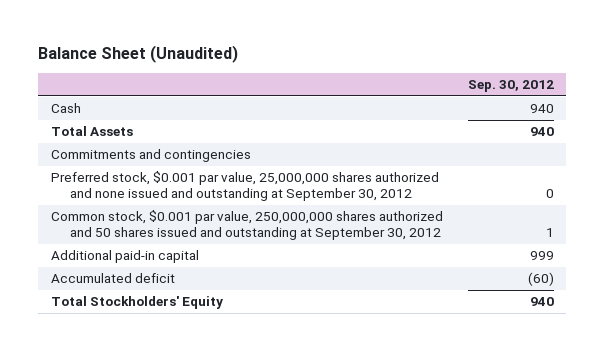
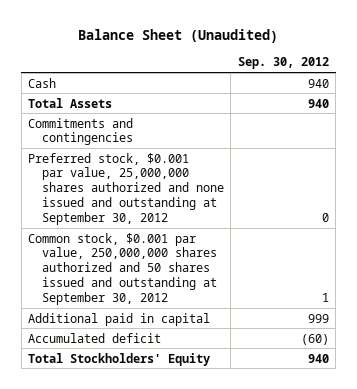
[50,250,199,264] Additional paid-in capital -> [28,312,211,326] Additional paid in capital

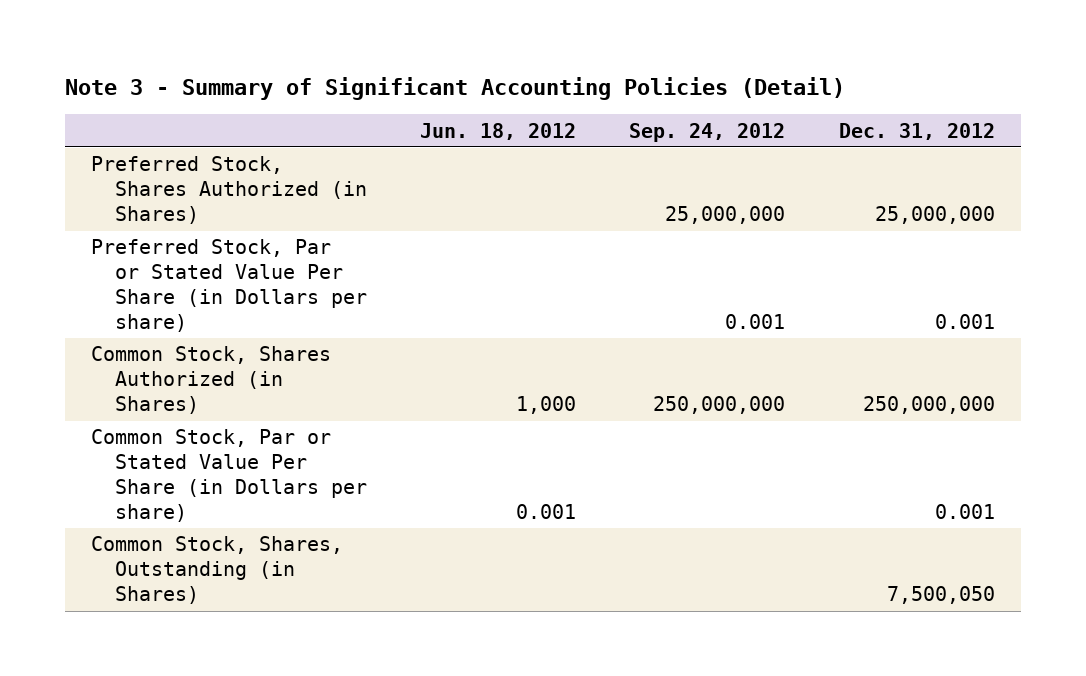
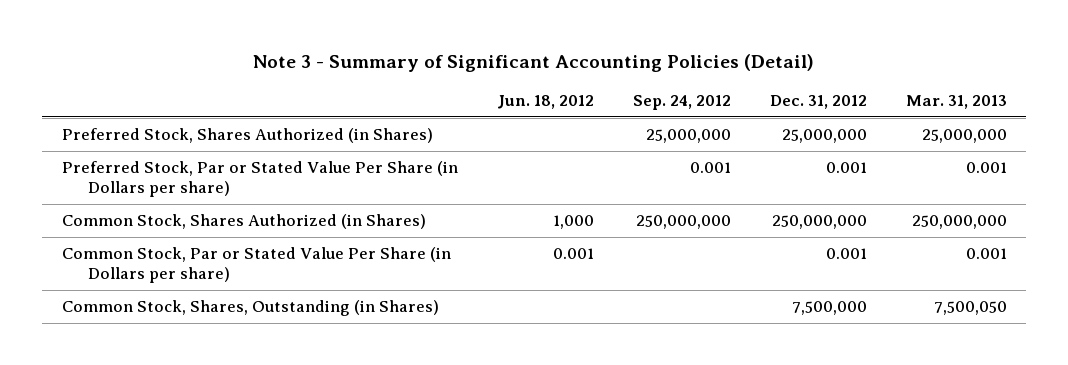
none -> [905,95,1007,110] Mar. 31, 2013
[886,586,995,605] 7,500,050 -> [791,301,867,316] 7,500,000

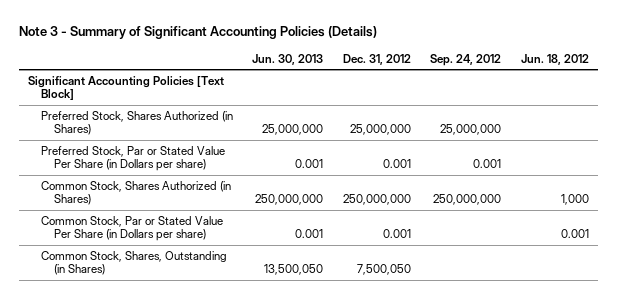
[253,53,815,72] Note 3 - Summary of Significant Accounting Policies (Detail) -> [18,26,377,40] Note 3 - Summary of Significant Accounting Policies (Details)
[905,95,1007,110] Mar. 31, 2013 -> none
none -> [252,53,324,65] Jun. 30, 2013
none -> [28,75,225,101] Significant Accounting Policies [Text Block]
[791,301,867,316] 7,500,000 -> [356,264,411,276] 7,500,050

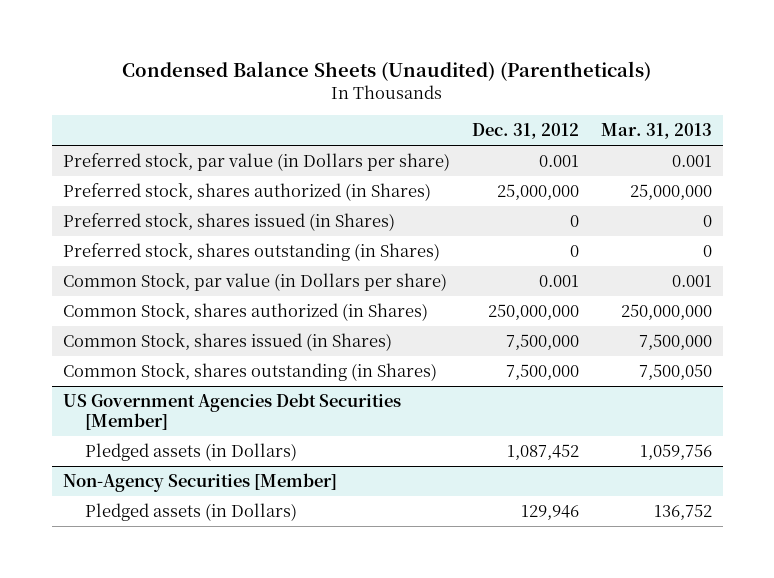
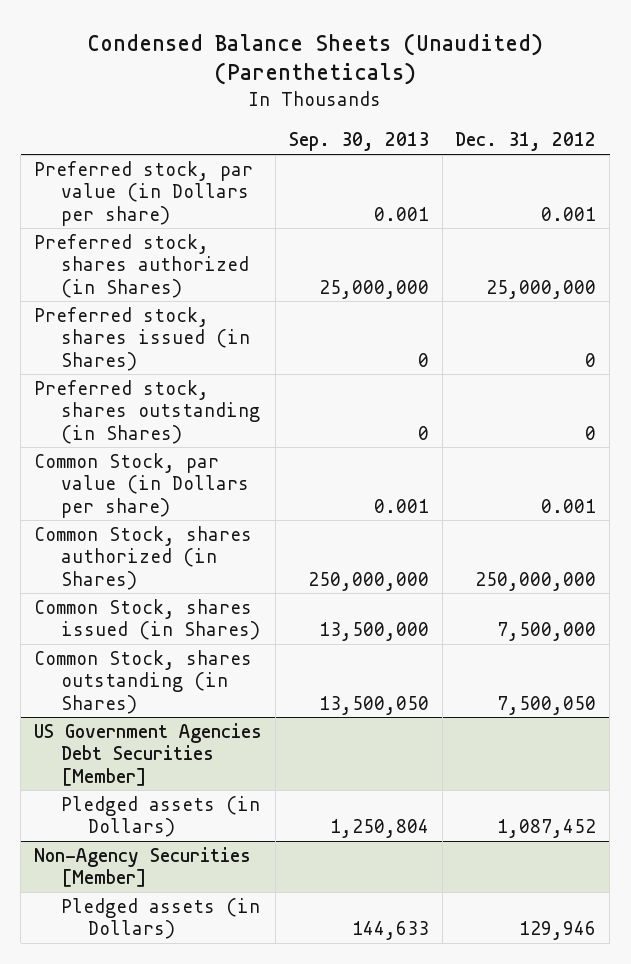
[600,123,712,140] Mar. 31, 2013 -> none
none -> [288,132,429,152] Sep. 30, 2013
[505,363,579,380] 7,500,000 -> [497,695,597,715] 7,500,050

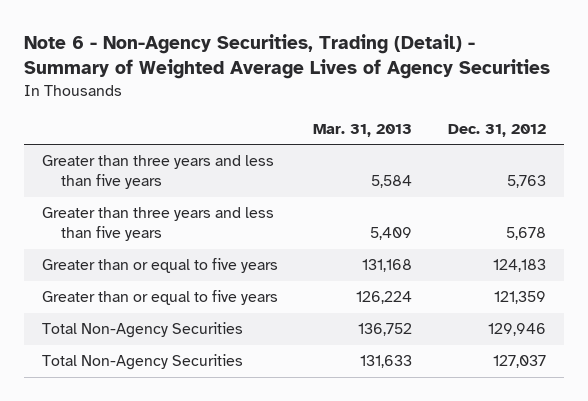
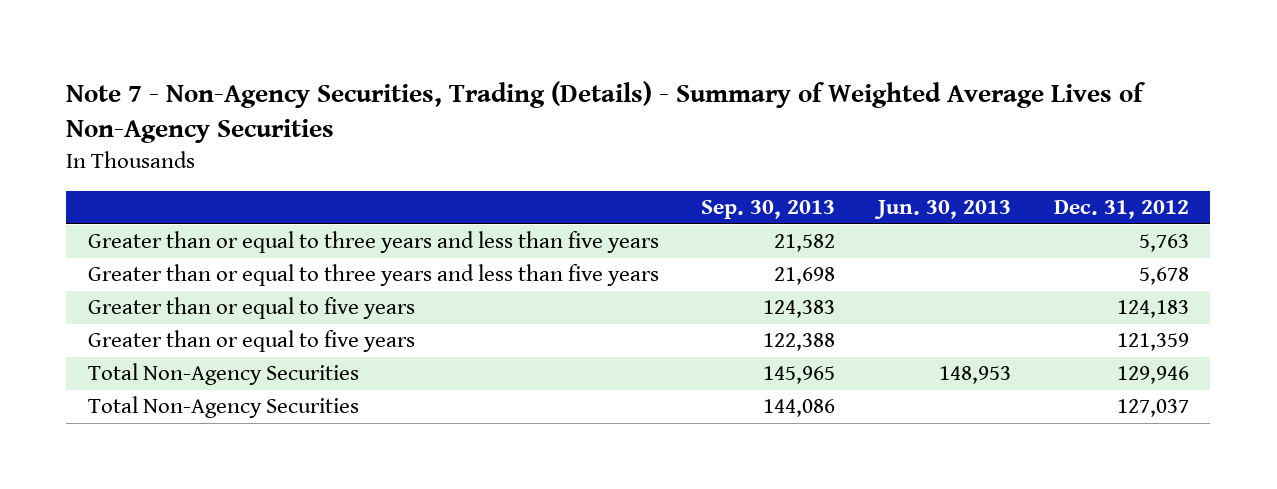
[23,34,550,80] Note 6 - Non-Agency Securities, Trading (Detail) - Summary of Weighted Average Lives of Agency Securities -> [66,80,1147,144] Note 7 - Non-Agency Securities, Trading (Details) - Summary of Weighted Average Lives of Non-Agency Securities
[313,123,413,137] Mar. 31, 2013 -> none
none -> [701,200,836,220] Sep. 30, 2013
none -> [874,200,1012,220] Jun. 30, 2013
[41,155,274,190] Greater than three years and less than five years -> [87,231,659,254] Greater than or equal to three years and less than five years
[41,207,274,242] Greater than three years and less than five years -> [87,264,659,287] Greater than or equal to three years and less than five years

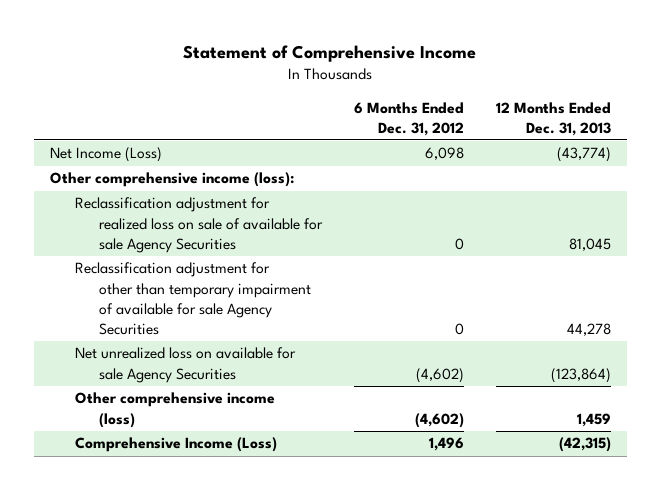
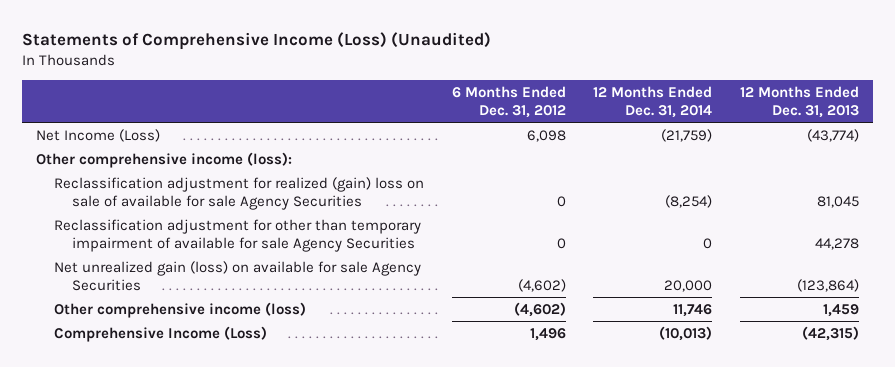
[183,45,477,63] Statement of Comprehensive Income -> [22,32,492,51] Statements of Comprehensive Income (Loss) (Unaudited)
none -> [593,85,713,118] 12 Months Ended Dec. 31, 2014
[74,197,324,253] Reclassification adjustment for realized loss on sale of available for sale Agency Securities -> [54,176,425,211] Reclassification adjustment for realized (gain) loss on sale of available for sale Agency Securities
[74,347,296,383] Net unrealized loss on available for sale Agency Securities -> [54,260,422,292] Net unrealized gain (loss) on available for sale Agency Securities

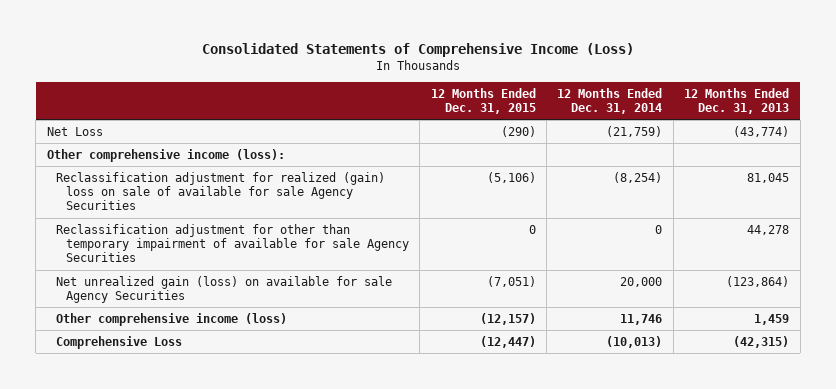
[22,32,492,51] Statements of Comprehensive Income (Loss) (Unaudited) -> [202,43,635,58] Consolidated Statements of Comprehensive Income (Loss)
[451,85,566,118] 6 Months Ended Dec. 31, 2012 -> none
none -> [430,87,536,115] 12 Months Ended Dec. 31, 2015
[36,128,161,142] Net Income (Loss) -> [46,126,103,136] Net Loss
[54,325,268,342] Comprehensive Income (Loss) -> [56,335,183,349] Comprehensive Loss

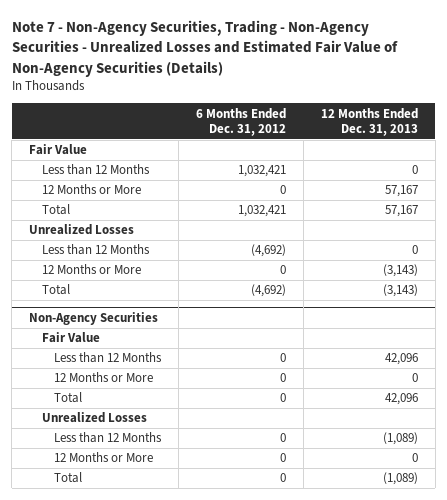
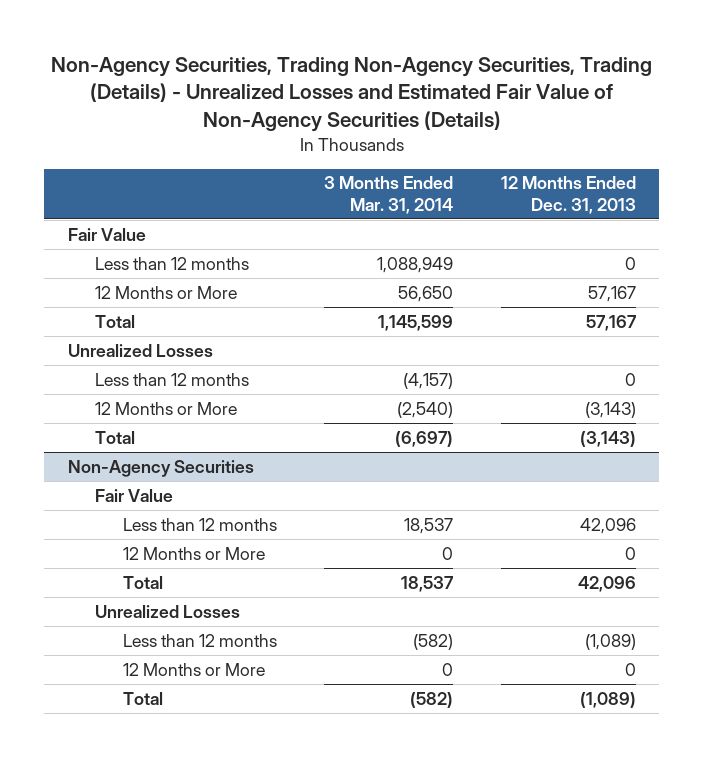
[11,20,398,77] Note 7 - Non-Agency Securities, Trading - Non-Agency Securities - Unrealized Losses and Estimated Fair Value of Non-Agency Securities (Details) -> [50,56,652,132] Non-Agency Securities, Trading Non-Agency Securities, Trading (Details) - Unrealized Losses and Estimated Fair Value of Non-Agency Securities (Details)
[195,107,286,137] 6 Months Ended Dec. 31, 2012 -> none
none -> [324,176,454,214] 3 Months Ended Mar. 31, 2014
[41,164,150,176] Less than 12 Months -> [95,256,250,270] Less than 12 months
[41,244,150,256] Less than 12 Months -> [95,372,250,386] Less than 12 months
[54,352,163,364] Less than 12 Months -> [122,517,277,531] Less than 12 months
[54,432,163,444] Less than 12 Months -> [122,633,277,647] Less than 12 months

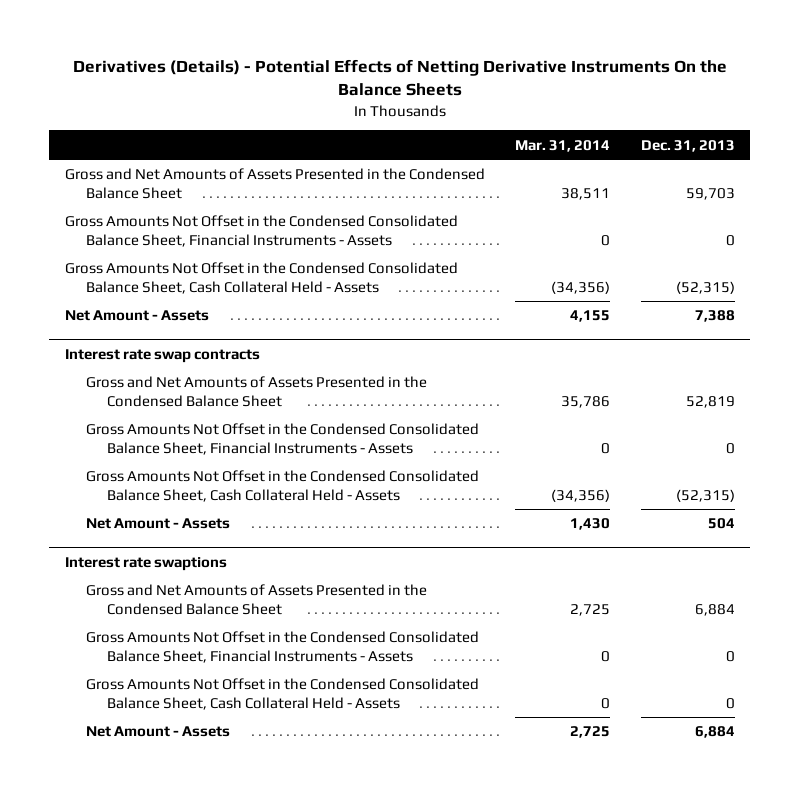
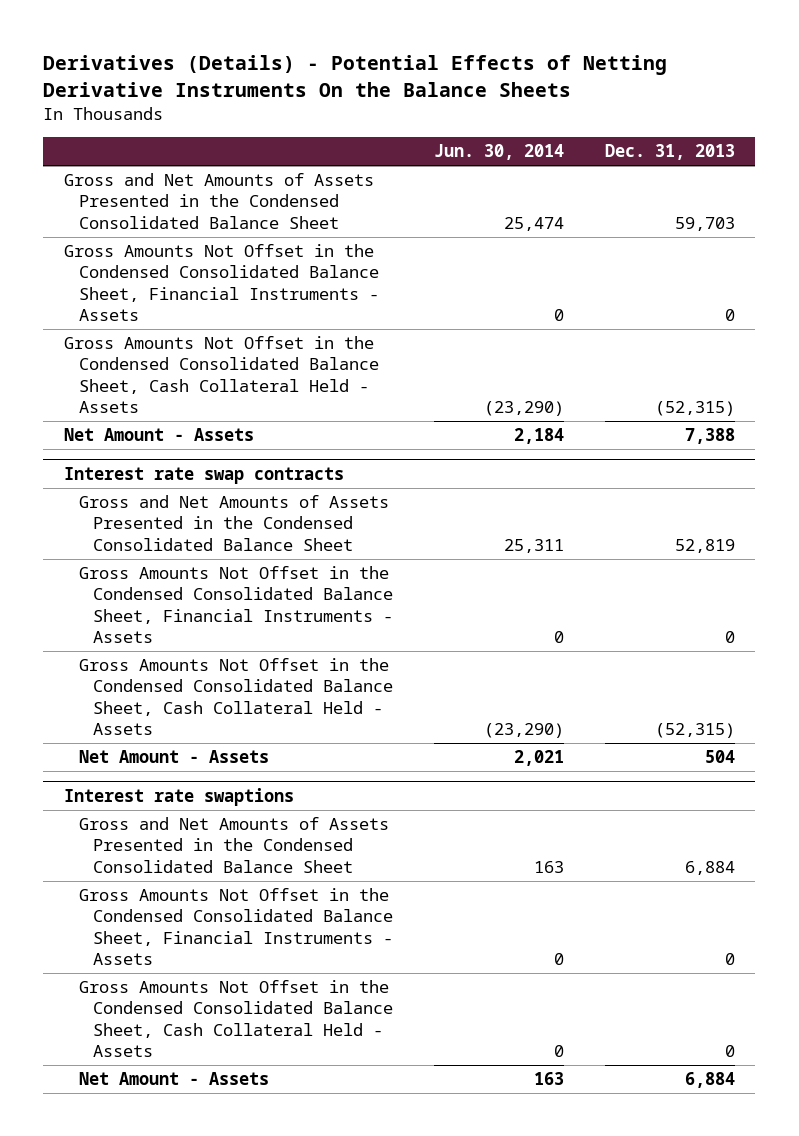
[515,139,611,152] Mar. 31, 2014 -> none
none -> [434,144,565,161] Jun. 30, 2014
[64,168,485,199] Gross and Net Amounts of Assets Presented in the Condensed Balance Sheet -> [63,173,374,229] Gross and Net Amounts of Assets Presented in the Condensed Consolidated Balance Sheet
[85,376,427,407] Gross and Net Amounts of Assets Presented in the Condensed Balance Sheet -> [78,495,389,551] Gross and Net Amounts of Assets Presented in the Condensed Consolidated Balance Sheet
[85,584,427,615] Gross and Net Amounts of Assets Presented in the Condensed Balance Sheet -> [78,817,389,873] Gross and Net Amounts of Assets Presented in the Condensed Consolidated Balance Sheet

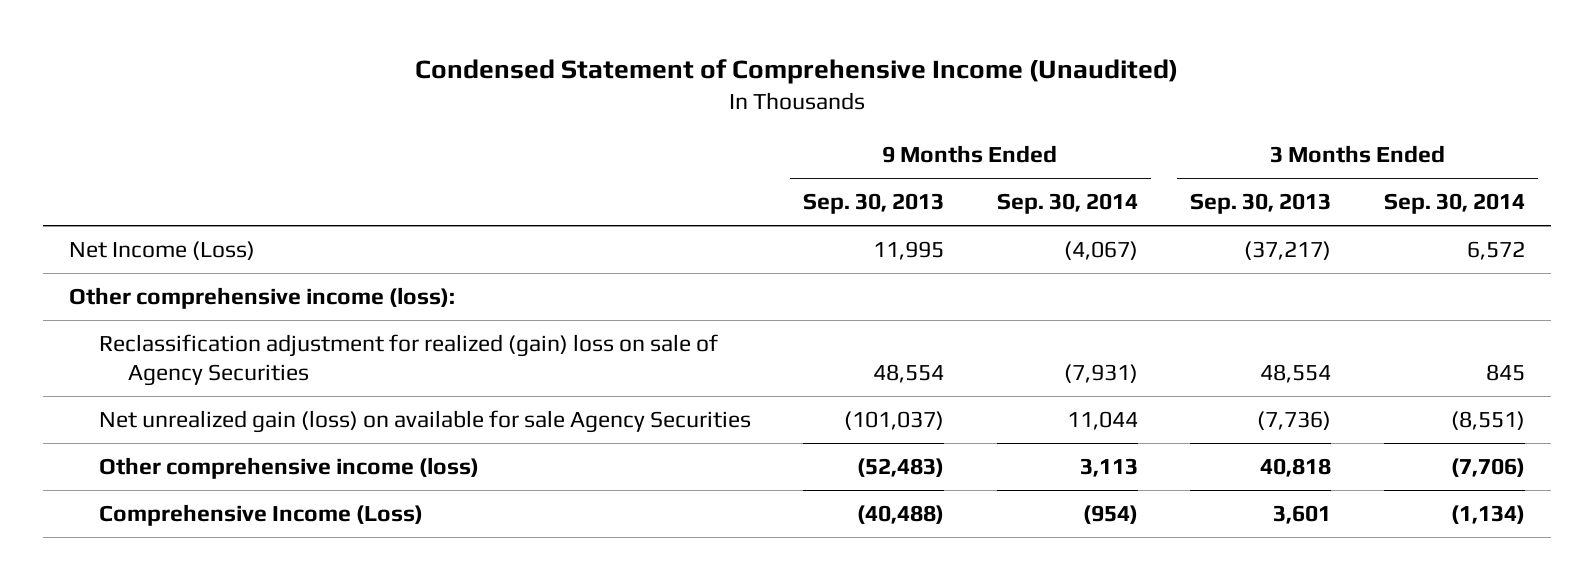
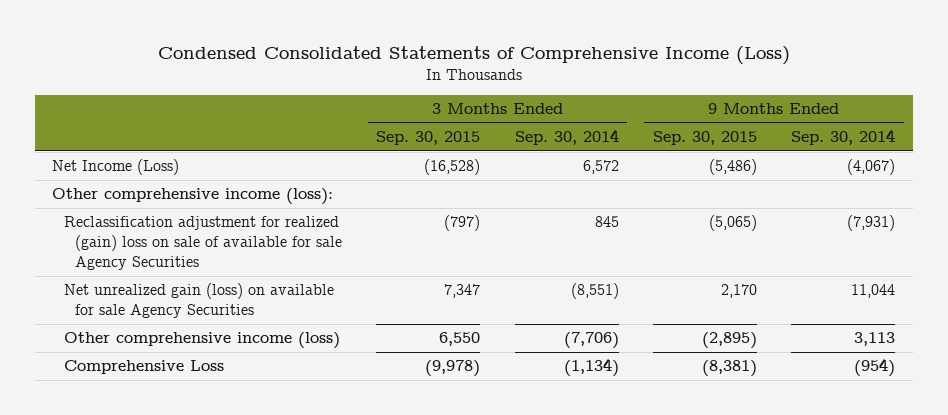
[414,59,1178,85] Condensed Statement of Comprehensive Income (Unaudited) -> [157,45,790,65] Condensed Consolidated Statements of Comprehensive Income (Loss)
[803,193,945,215] Sep. 30, 2013 -> none
[1190,193,1332,215] Sep. 30, 2013 -> none
none -> [376,131,481,146] Sep. 30, 2015
none -> [653,131,758,146] Sep. 30, 2015
[98,333,718,386] Reclassification adjustment for realized (gain) loss on sale of Agency Securities -> [63,216,343,271] Reclassification adjustment for realized (gain) loss on sale of available for sale Agency Securities
[98,503,423,526] Comprehensive Income (Loss) -> [63,360,224,375] Comprehensive Loss

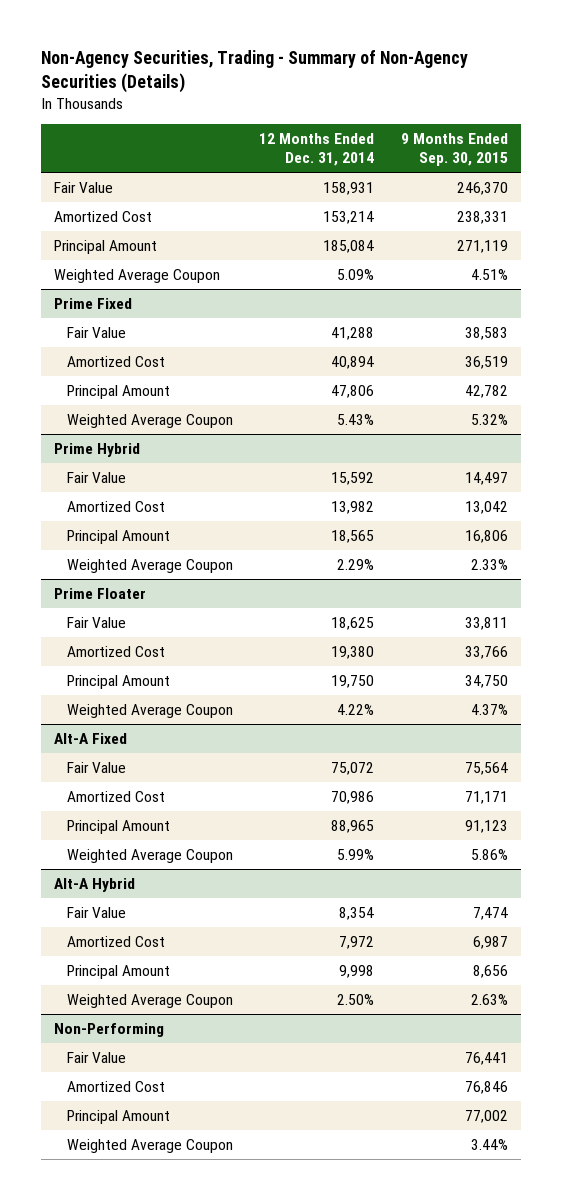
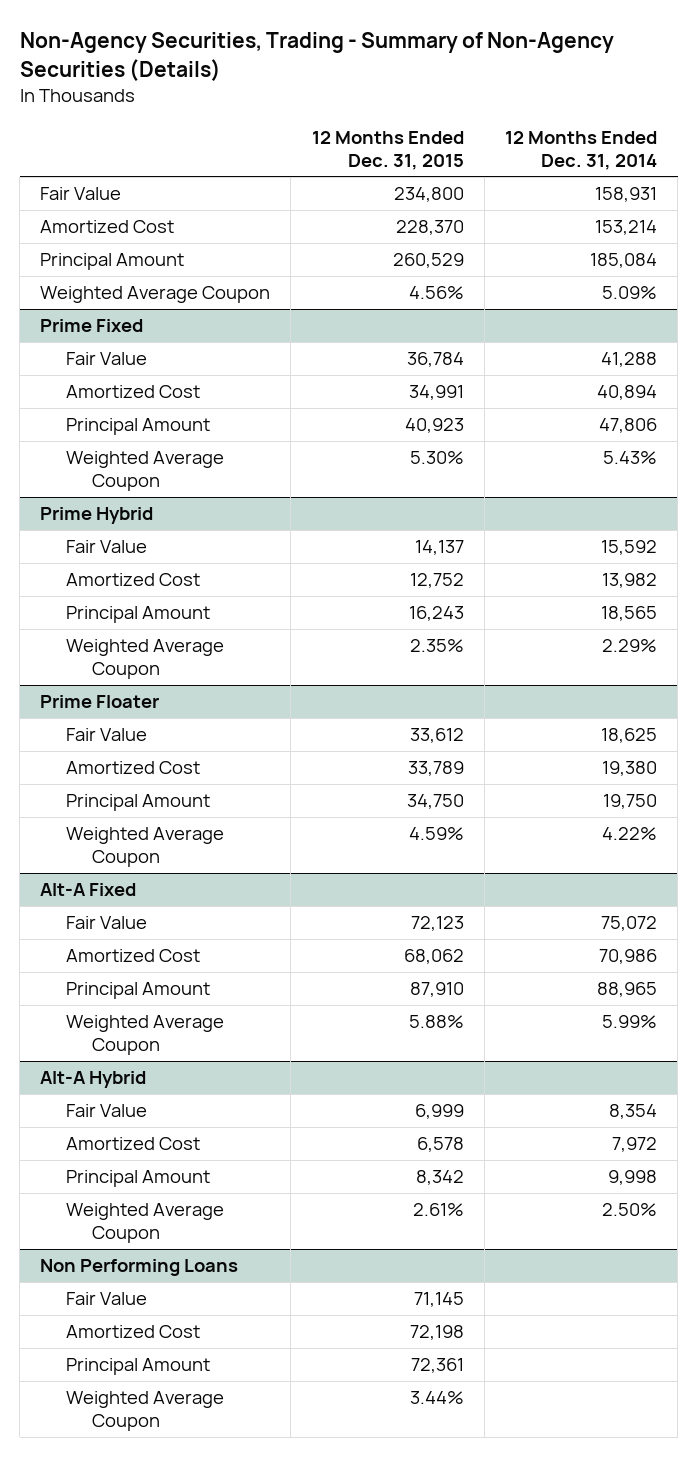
[400,133,508,166] 9 Months Ended Sep. 30, 2015 -> none
none -> [311,130,464,170] 12 Months Ended Dec. 31, 2015
[53,1023,164,1038] Non-Performing -> [40,1259,239,1277] Non Performing Loans

